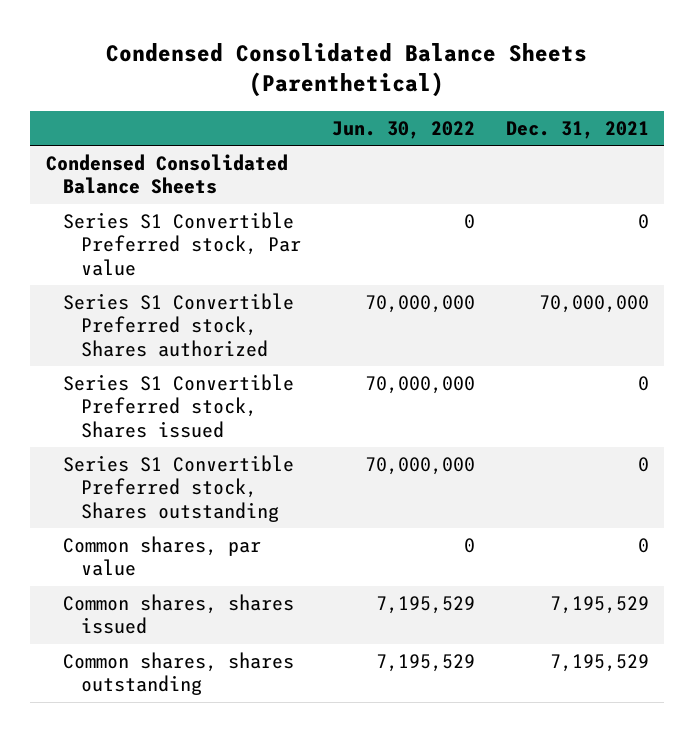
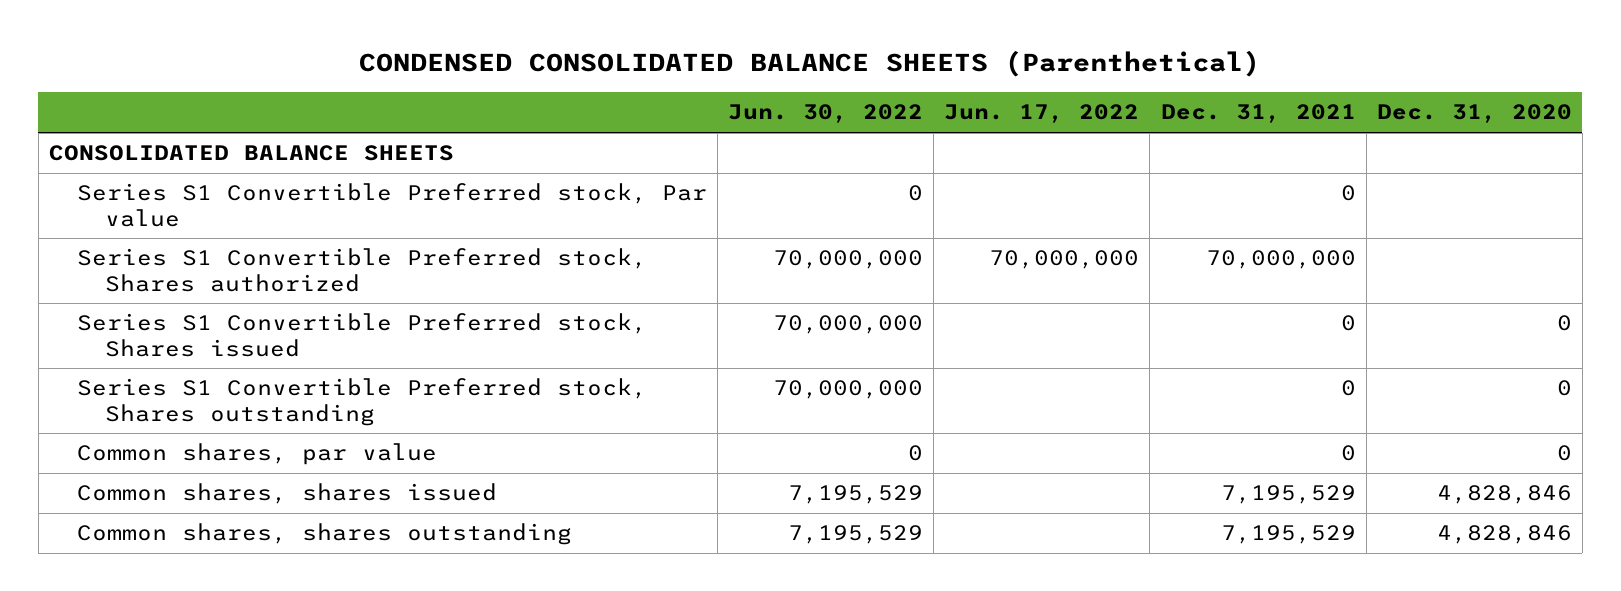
[106,42,588,98] Condensed Consolidated Balance Sheets (Parenthetical) -> [359,49,1261,77] CONDENSED CONSOLIDATED BALANCE SHEETS (Parenthetical)
none -> [944,104,1140,124] Jun. 17, 2022
none -> [1376,104,1572,124] Dec. 31, 2020
[45,154,288,195] Condensed Consolidated Balance Sheets -> [48,145,454,162] CONSOLIDATED BALANCE SHEETS

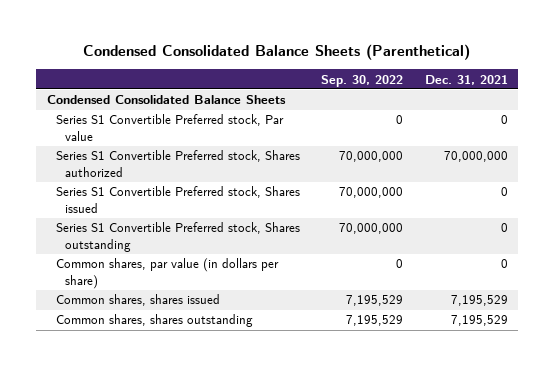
[359,49,1261,77] CONDENSED CONSOLIDATED BALANCE SHEETS (Parenthetical) -> [83,44,471,61] Condensed Consolidated Balance Sheets (Parenthetical)
[728,104,924,124] Jun. 30, 2022 -> none
[944,104,1140,124] Jun. 17, 2022 -> none
[1376,104,1572,124] Dec. 31, 2020 -> none
none -> [321,74,404,87] Sep. 30, 2022
[48,145,454,162] CONSOLIDATED BALANCE SHEETS -> [46,95,286,105] Condensed Consolidated Balance Sheets
[76,443,437,466] Common shares, par value -> [55,258,279,290] Common shares, par value (in dollars per share)

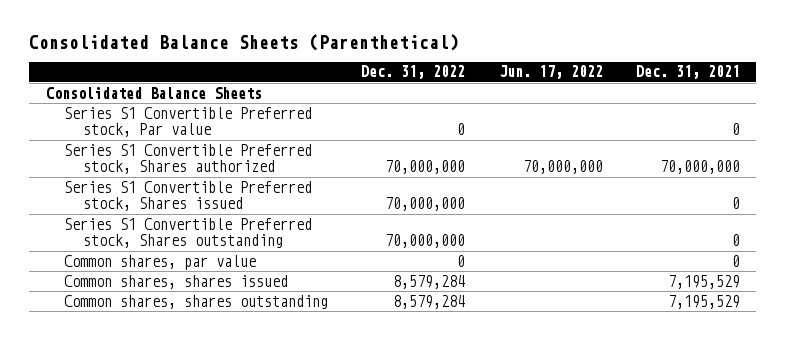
[83,44,471,61] Condensed Consolidated Balance Sheets (Parenthetical) -> [29,33,460,51] Consolidated Balance Sheets (Parenthetical)
[321,74,404,87] Sep. 30, 2022 -> none
none -> [361,65,466,80] Dec. 31, 2022
none -> [498,65,603,80] Jun. 17, 2022
[46,95,286,105] Condensed Consolidated Balance Sheets -> [45,86,262,99] Consolidated Balance Sheets
[55,258,279,290] Common shares, par value (in dollars per share) -> [64,254,257,270] Common shares, par value

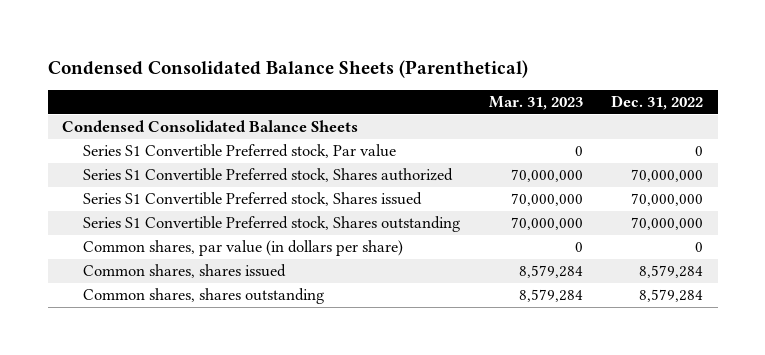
[29,33,460,51] Consolidated Balance Sheets (Parenthetical) -> [47,59,528,78] Condensed Consolidated Balance Sheets (Parenthetical)
[498,65,603,80] Jun. 17, 2022 -> none
[635,65,740,80] Dec. 31, 2021 -> none
none -> [488,96,583,111] Mar. 31, 2023
[45,86,262,99] Consolidated Balance Sheets -> [61,120,358,133] Condensed Consolidated Balance Sheets
[64,254,257,270] Common shares, par value -> [83,240,404,257] Common shares, par value (in dollars per share)

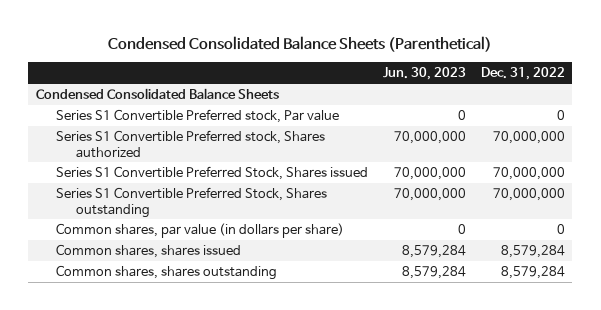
[488,96,583,111] Mar. 31, 2023 -> none
none -> [382,67,466,81] Jun. 30, 2023
[83,192,423,207] Series S1 Convertible Preferred stock, Shares issued -> [56,166,369,181] Series S1 Convertible Preferred Stock, Shares issued
[83,216,461,233] Series S1 Convertible Preferred stock, Shares outstanding -> [56,187,328,218] Series S1 Convertible Preferred Stock, Shares outstanding

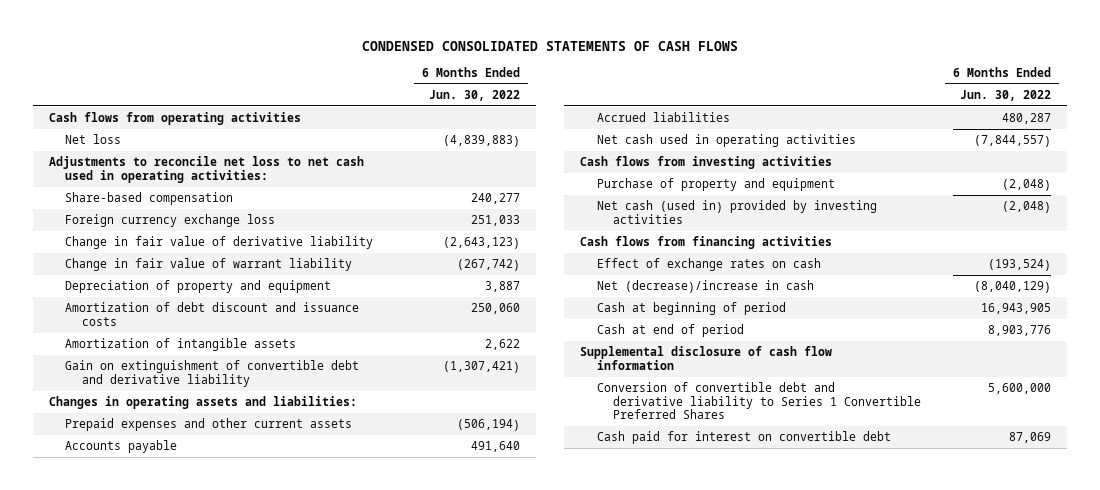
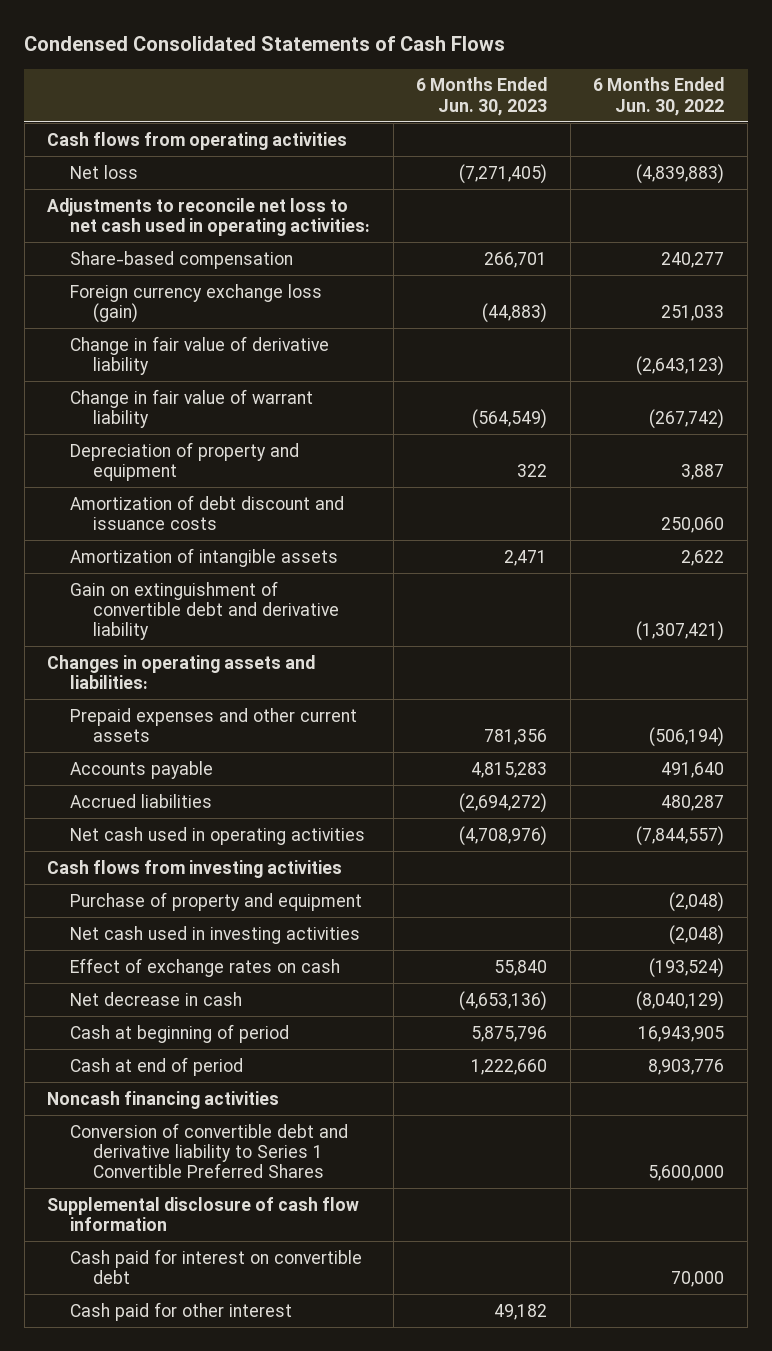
[362,40,739,51] CONDENSED CONSOLIDATED STATEMENTS OF CASH FLOWS -> [24,36,506,52] Condensed Consolidated Statements of Cash Flows
none -> [416,77,548,116] 6 Months Ended Jun. 30, 2023
[65,213,276,227] Foreign currency exchange loss -> [69,283,322,323] Foreign currency exchange loss (gain)
[580,235,833,249] Cash flows from financing activities -> none
[596,199,877,224] Net cash (used in) provided by investing activities -> [69,925,360,944] Net cash used in investing activities
[596,279,814,293] Net (decrease)/increase in cash -> [69,991,242,1006] Net decrease in cash
none -> [47,1090,280,1109] Noncash financing activities
[580,345,833,370] Supplemental disclosure of cash flow information -> [47,1196,360,1231] Supplemental disclosure of cash flow information
[1009,431,1052,443] 87,069 -> [671,1270,725,1287] 70,000
none -> [69,1301,292,1321] Cash paid for other interest

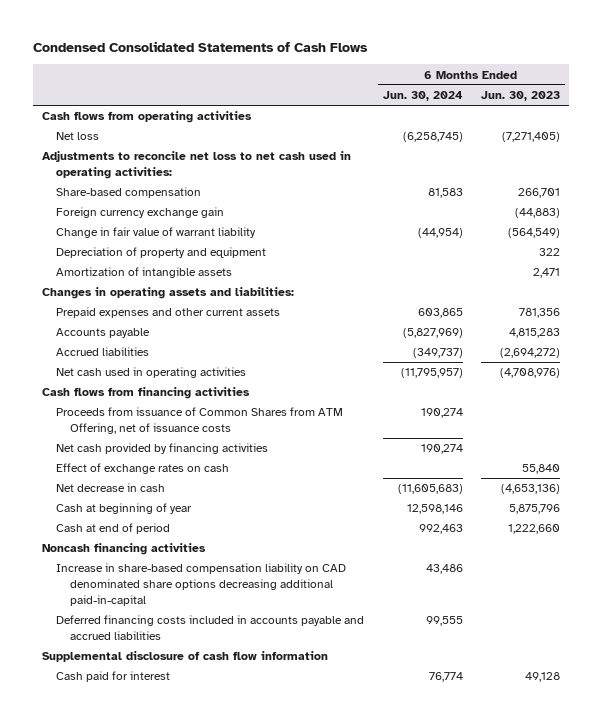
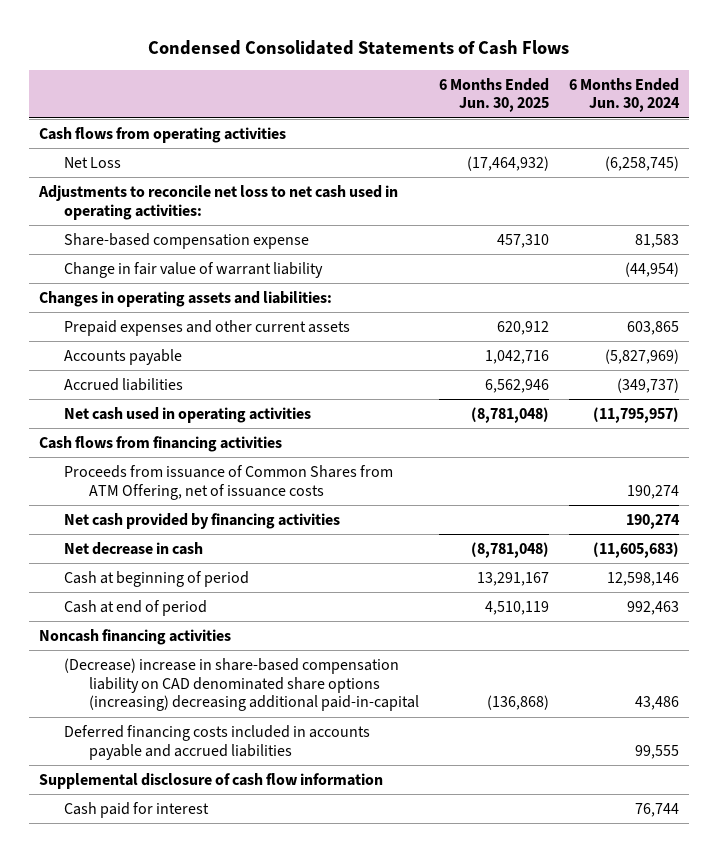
[480,91,560,102] Jun. 30, 2023 -> none
none -> [438,77,549,113] 6 Months Ended Jun. 30, 2025
[56,132,100,141] Net loss -> [63,156,121,168] Net Loss
[56,207,225,219] Foreign currency exchange gain -> none
[56,187,202,199] Share-based compensation -> [63,232,309,249] Share-based compensation expense
[56,247,267,259] Depreciation of property and equipment -> none
[56,267,233,279] Amortization of intangible assets -> none
[56,463,230,475] Effect of exchange rates on cash -> none
[56,503,193,515] Cash at beginning of year -> [63,570,249,587] Cash at beginning of period
[56,563,347,606] Increase in share-based compensation liability on CAD denominated share options decreasing additional paid-in-capital -> [63,657,419,712] (Decrease) increase in share-based compensation liability on CAD denominated share options (increasing) decreasing additional paid-in-capital
[428,672,463,683] 76,774 -> [634,802,679,817] 76,744

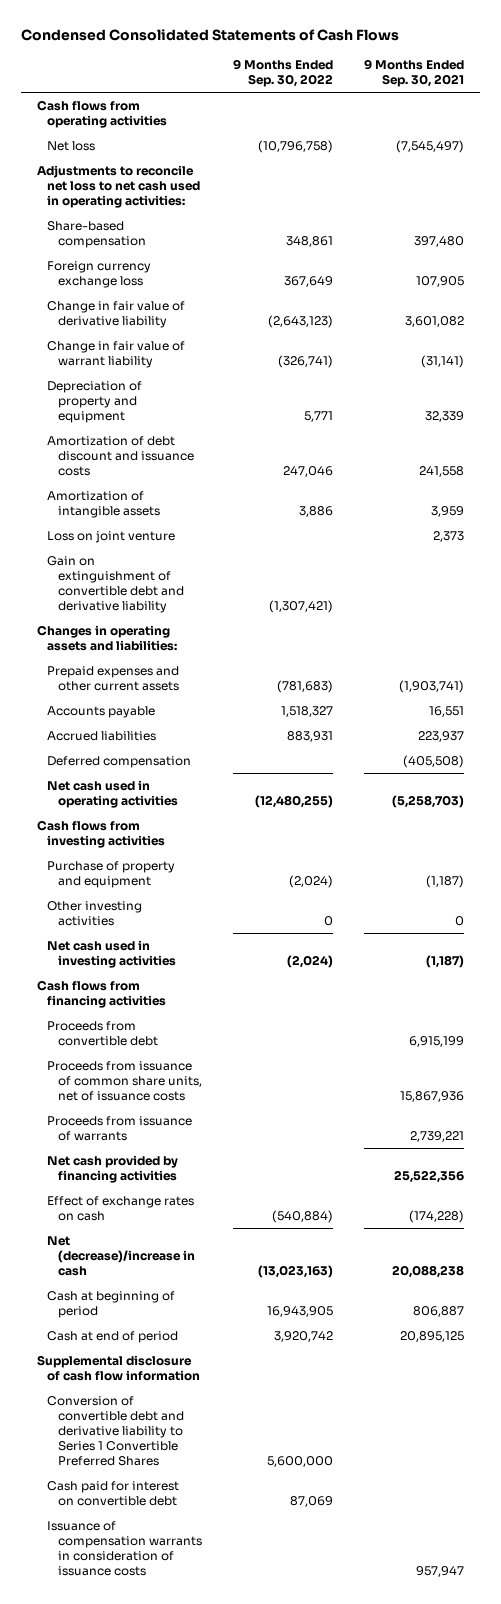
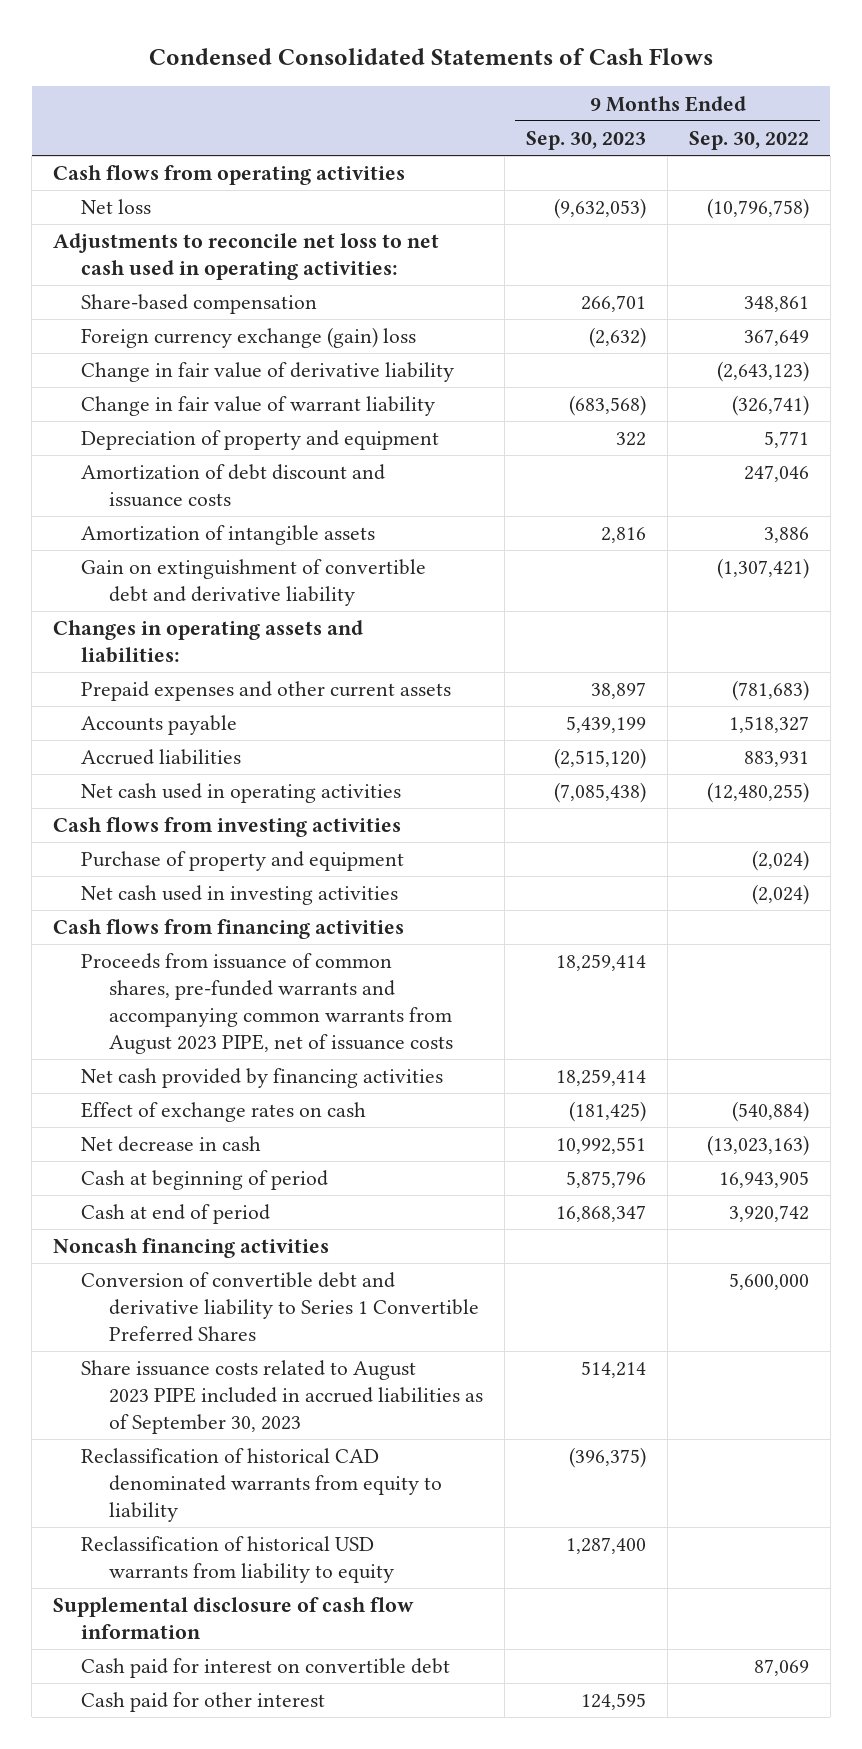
[364,59,465,88] 9 Months Ended Sep. 30, 2021 -> none
none -> [526,131,647,151] Sep. 30, 2023
[47,260,152,288] Foreign currency exchange loss -> [81,327,417,349] Foreign currency exchange (gain) loss
[47,530,176,543] Loss on joint venture -> none
[47,755,192,768] Deferred compensation -> none
[47,900,143,926] Other investing activities -> none
[47,1020,159,1046] Proceeds from convertible debt -> none
[47,1060,203,1101] Proceeds from issuance of common share units, net of issuance costs -> none
[47,1115,193,1141] Proceeds from issuance of warrants -> none
none -> [81,953,454,1055] Proceeds from issuance of common shares, pre-funded warrants and accompanying common warrants from August 2023 PIPE, net of issuance costs
[47,1235,196,1276] Net (decrease)/increase in cash -> [81,1136,262,1153] Net decrease in cash
none -> [53,1238,330,1259] Noncash financing activities
none -> [81,1360,484,1435] Share issuance costs related to August 2023 PIPE included in accrued liabilities as of September 30, 2023
none -> [81,1448,443,1523] Reclassification of historical CAD denominated warrants from equity to liability
none -> [81,1536,395,1584] Reclassification of historical USD warrants from liability to equity
[36,1354,201,1381] Supplemental disclosure of cash flow information -> [53,1597,415,1640] Supplemental disclosure of cash flow information
[47,1520,203,1577] Issuance of compensation warrants in consideration of issuance costs -> none
none -> [81,1692,326,1713] Cash paid for other interest

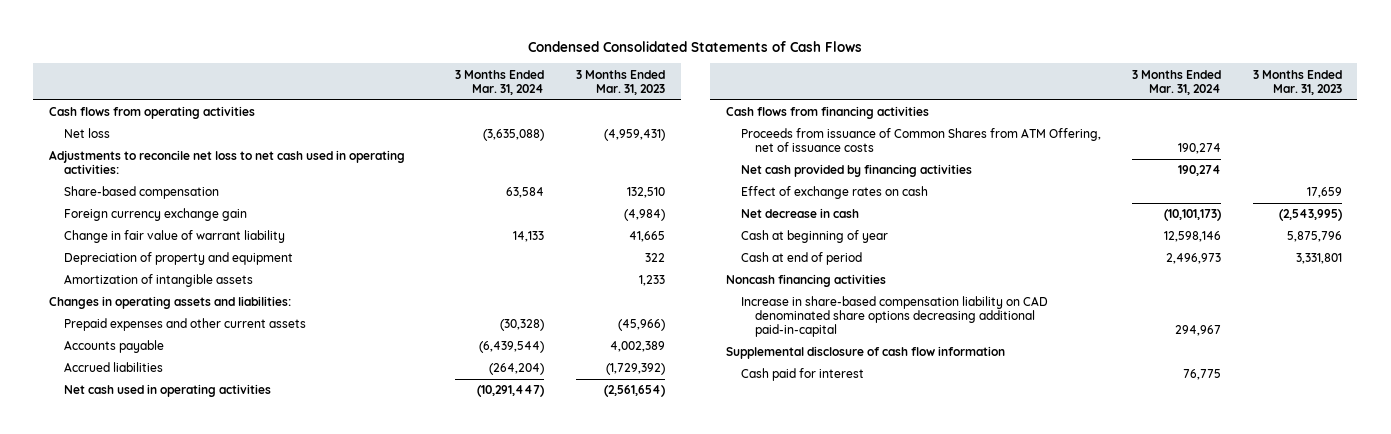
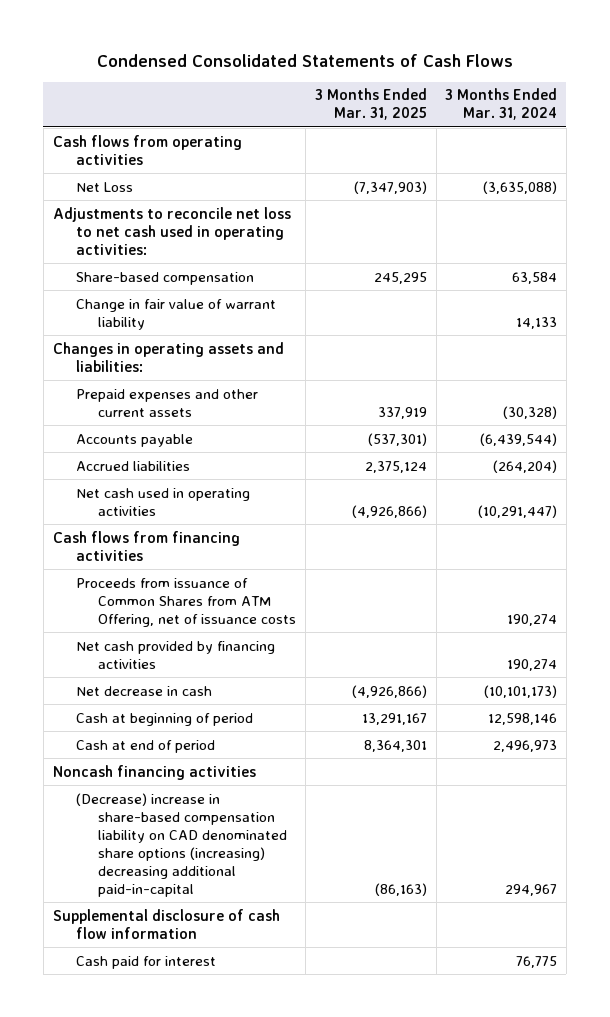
[575,69,665,95] 3 Months Ended Mar. 31, 2023 -> none
none -> [314,88,427,121] 3 Months Ended Mar. 31, 2025
[63,128,110,139] Net loss -> [75,181,133,192] Net Loss
[63,208,247,222] Foreign currency exchange gain -> none
[63,252,293,266] Depreciation of property and equipment -> none
[63,274,253,288] Amortization of intangible assets -> none
[740,186,928,200] Effect of exchange rates on cash -> none
[740,230,888,244] Cash at beginning of year -> [75,712,253,726] Cash at beginning of period
[740,296,1048,338] Increase in share-based compensation liability on CAD denominated share options decreasing additional paid-in-capital -> [75,792,288,897] (Decrease) increase in share-based compensation liability on CAD denominated share options (increasing) decreasing additional paid-in-capital

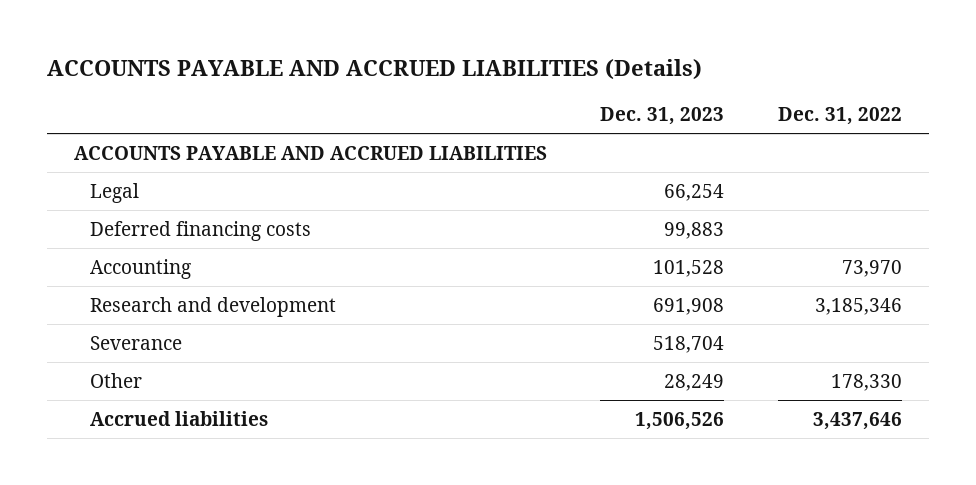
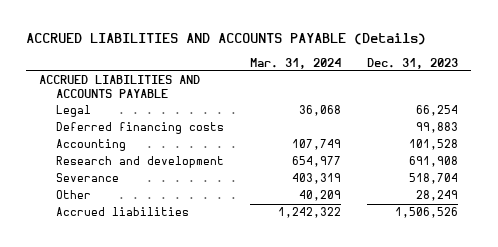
[46,59,702,81] ACCOUNTS PAYABLE AND ACCRUED LIABILITIES (Details) -> [26,33,427,46] ACCRUED LIABILITIES AND ACCOUNTS PAYABLE (Details)
[777,107,902,126] Dec. 31, 2022 -> none
none -> [250,57,342,69] Mar. 31, 2024
[73,145,547,160] ACCOUNTS PAYABLE AND ACCRUED LIABILITIES -> [39,75,201,98] ACCRUED LIABILITIES AND ACCOUNTS PAYABLE

